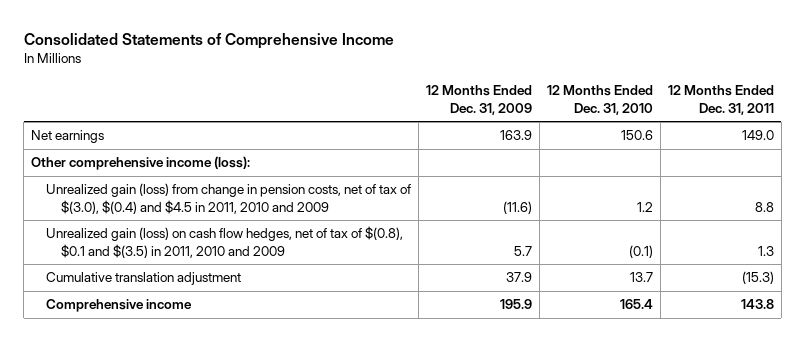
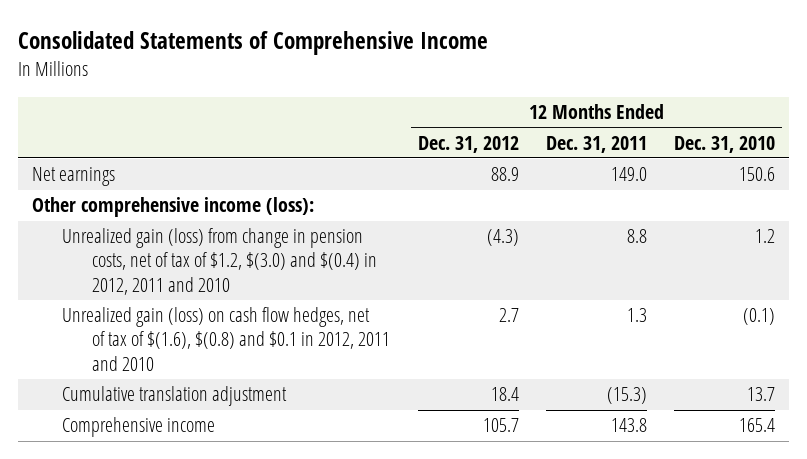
[426,85,533,115] 12 Months Ended Dec. 31, 2009 -> none
none -> [417,135,519,153] Dec. 31, 2012
[46,183,412,214] Unrealized gain (loss) from change in pension costs, net of tax of $(3.0), $(0.4) and $4.5 in 2011, 2010 and 2009 -> [62,228,378,295] Unrealized gain (loss) from change in pension costs, net of tax of $1.2, $(3.0) and $(0.4) in 2012, 2011 and 2010
[46,226,404,258] Unrealized gain (loss) on cash flow hedges, net of tax of $(0.8), $0.1 and $(3.5) in 2011, 2010 and 2009 -> [62,307,391,371] Unrealized gain (loss) on cash flow hedges, net of tax of $(1.6), $(0.8) and $0.1 in 2012, 2011 and 2010

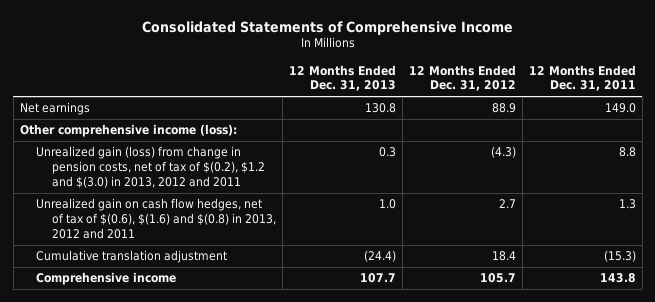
[674,135,776,153] Dec. 31, 2010 -> none
none -> [288,64,396,92] 12 Months Ended Dec. 31, 2013
[62,228,378,295] Unrealized gain (loss) from change in pension costs, net of tax of $1.2, $(3.0) and $(0.4) in 2012, 2011 and 2010 -> [35,146,266,189] Unrealized gain (loss) from change in pension costs, net of tax of $(0.2), $1.2 and $(3.0) in 2013, 2012 and 2011
[62,307,391,371] Unrealized gain (loss) on cash flow hedges, net of tax of $(1.6), $(0.8) and $0.1 in 2012, 2011 and 2010 -> [35,198,277,240] Unrealized gain on cash flow hedges, net of tax of $(0.6), $(1.6) and $(0.8) in 2013, 2012 and 2011

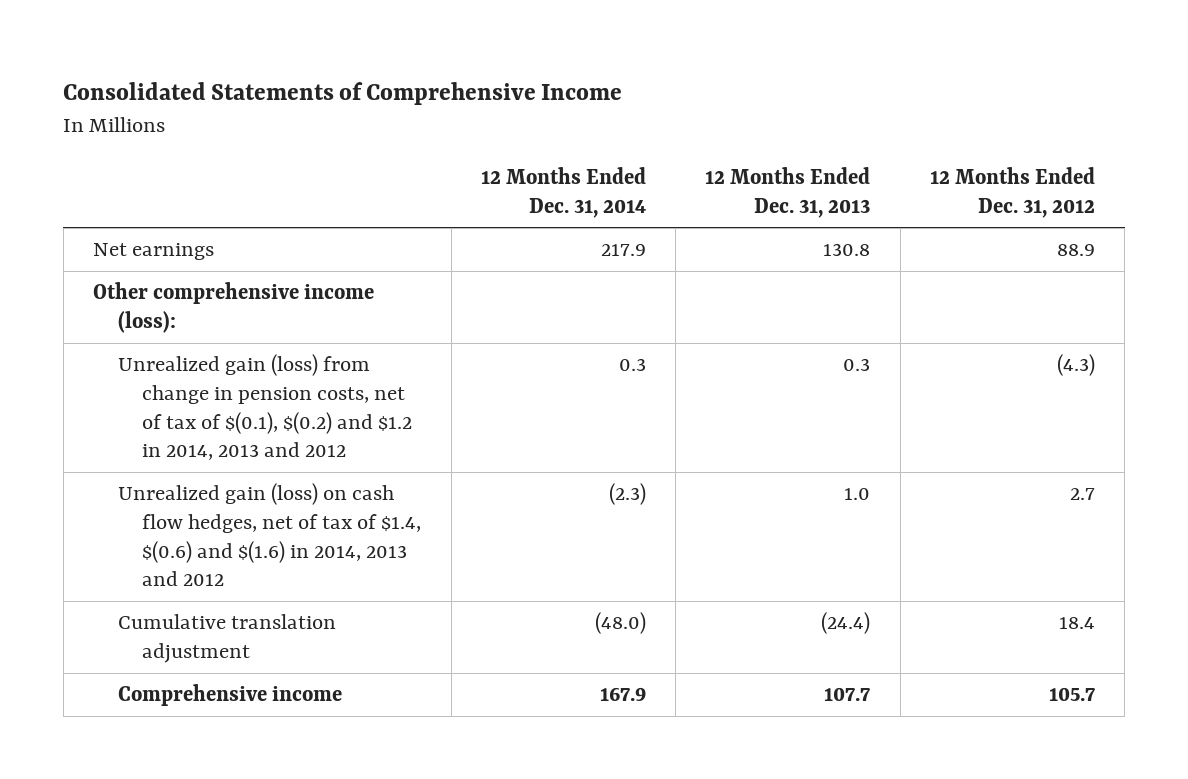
[528,64,636,92] 12 Months Ended Dec. 31, 2011 -> none
none -> [480,166,646,218] 12 Months Ended Dec. 31, 2014
[35,146,266,189] Unrealized gain (loss) from change in pension costs, net of tax of $(0.2), $1.2 and $(3.0) in 2013, 2012 and 2011 -> [117,354,413,461] Unrealized gain (loss) from change in pension costs, net of tax of $(0.1), $(0.2) and $1.2 in 2014, 2013 and 2012
[35,198,277,240] Unrealized gain on cash flow hedges, net of tax of $(0.6), $(1.6) and $(0.8) in 2013, 2012 and 2011 -> [117,483,422,587] Unrealized gain (loss) on cash flow hedges, net of tax of $1.4, $(0.6) and $(1.6) in 2014, 2013 and 2012

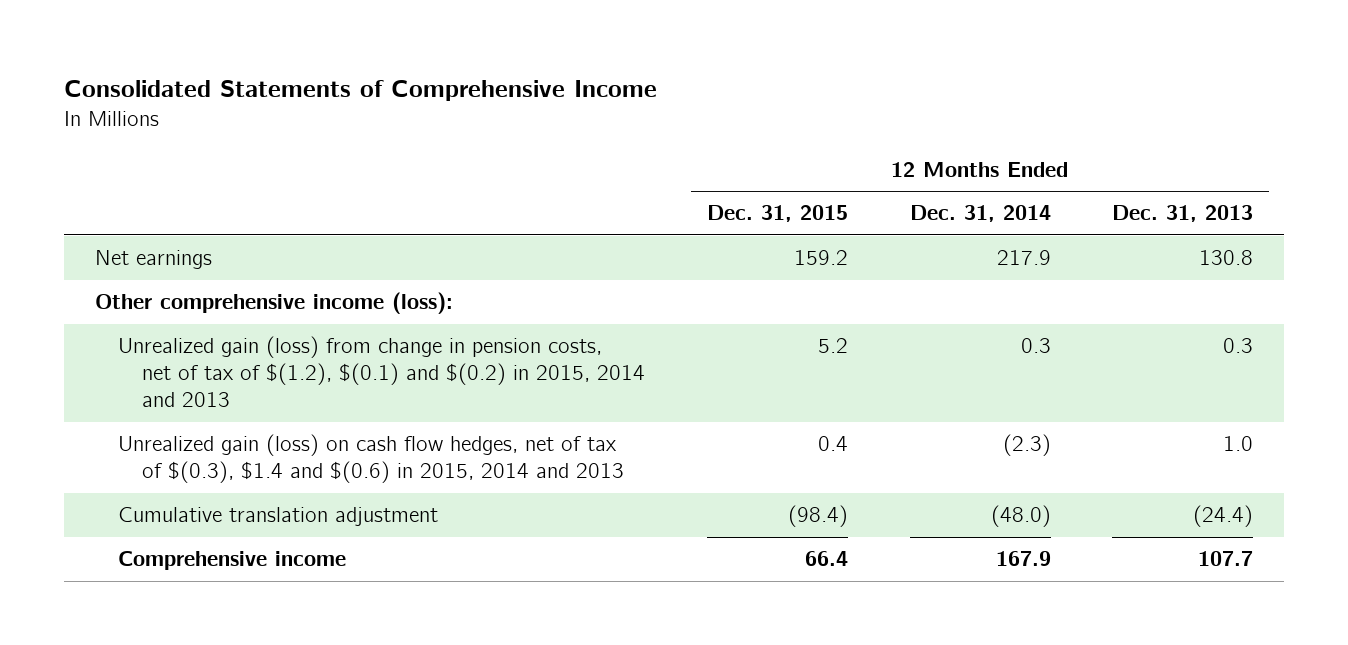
[929,166,1095,218] 12 Months Ended Dec. 31, 2012 -> none
none -> [706,205,848,223] Dec. 31, 2015
[117,354,413,461] Unrealized gain (loss) from change in pension costs, net of tax of $(0.1), $(0.2) and $1.2 in 2014, 2013 and 2012 -> [118,336,646,408] Unrealized gain (loss) from change in pension costs, net of tax of $(1.2), $(0.1) and $(0.2) in 2015, 2014 and 2013
[117,483,422,587] Unrealized gain (loss) on cash flow hedges, net of tax of $1.4, $(0.6) and $(1.6) in 2014, 2013 and 2012 -> [118,434,625,484] Unrealized gain (loss) on cash flow hedges, net of tax of $(0.3), $1.4 and $(0.6) in 2015, 2014 and 2013

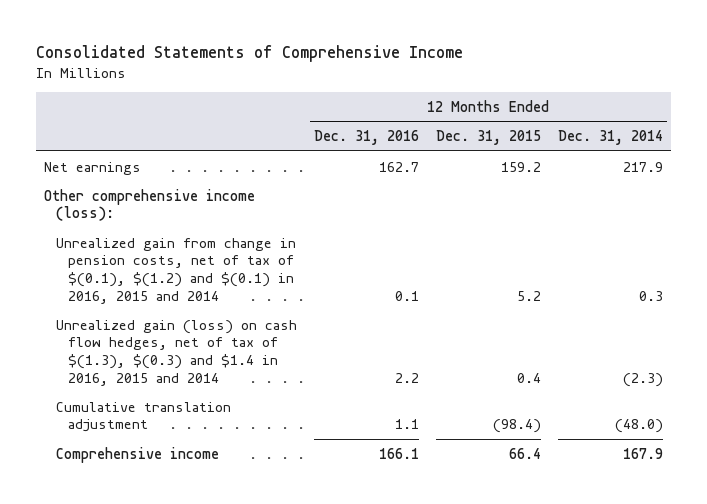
[1112,205,1254,223] Dec. 31, 2013 -> none
none -> [313,130,419,146] Dec. 31, 2016
[118,336,646,408] Unrealized gain (loss) from change in pension costs, net of tax of $(1.2), $(0.1) and $(0.2) in 2015, 2014 and 2013 -> [55,237,296,304] Unrealized gain from change in pension costs, net of tax of $(0.1), $(1.2) and $(0.1) in 2016, 2015 and 2014
[118,434,625,484] Unrealized gain (loss) on cash flow hedges, net of tax of $(0.3), $1.4 and $(0.6) in 2015, 2014 and 2013 -> [55,319,297,386] Unrealized gain (loss) on cash flow hedges, net of tax of $(1.3), $(0.3) and $1.4 in 2016, 2015 and 2014

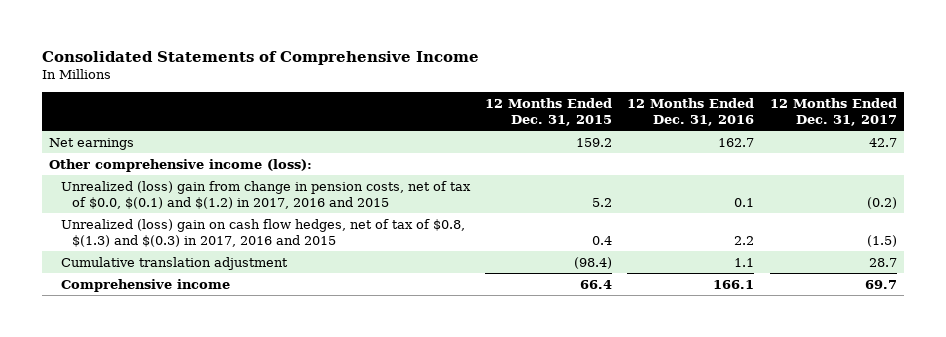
[557,130,663,146] Dec. 31, 2014 -> none
none -> [769,97,897,126] 12 Months Ended Dec. 31, 2017
[55,237,296,304] Unrealized gain from change in pension costs, net of tax of $(0.1), $(1.2) and $(0.1) in 2016, 2015 and 2014 -> [60,180,471,209] Unrealized (loss) gain from change in pension costs, net of tax of $0.0, $(0.1) and $(1.2) in 2017, 2016 and 2015
[55,319,297,386] Unrealized gain (loss) on cash flow hedges, net of tax of $(1.3), $(0.3) and $1.4 in 2016, 2015 and 2014 -> [60,218,465,247] Unrealized (loss) gain on cash flow hedges, net of tax of $0.8, $(1.3) and $(0.3) in 2017, 2016 and 2015

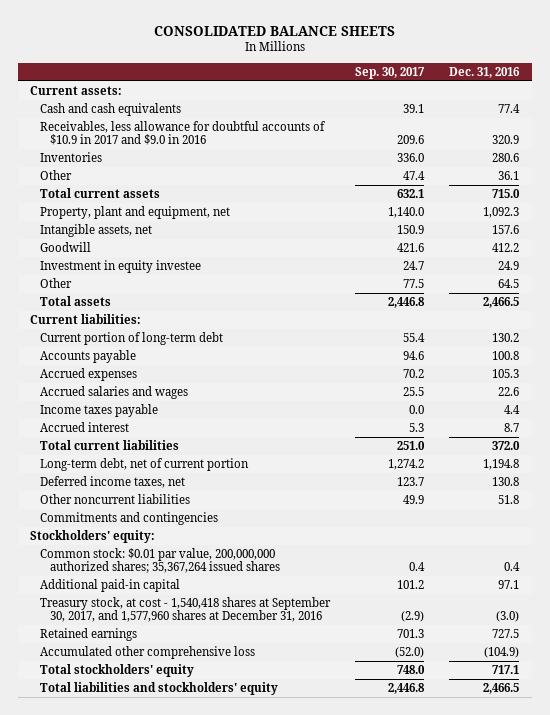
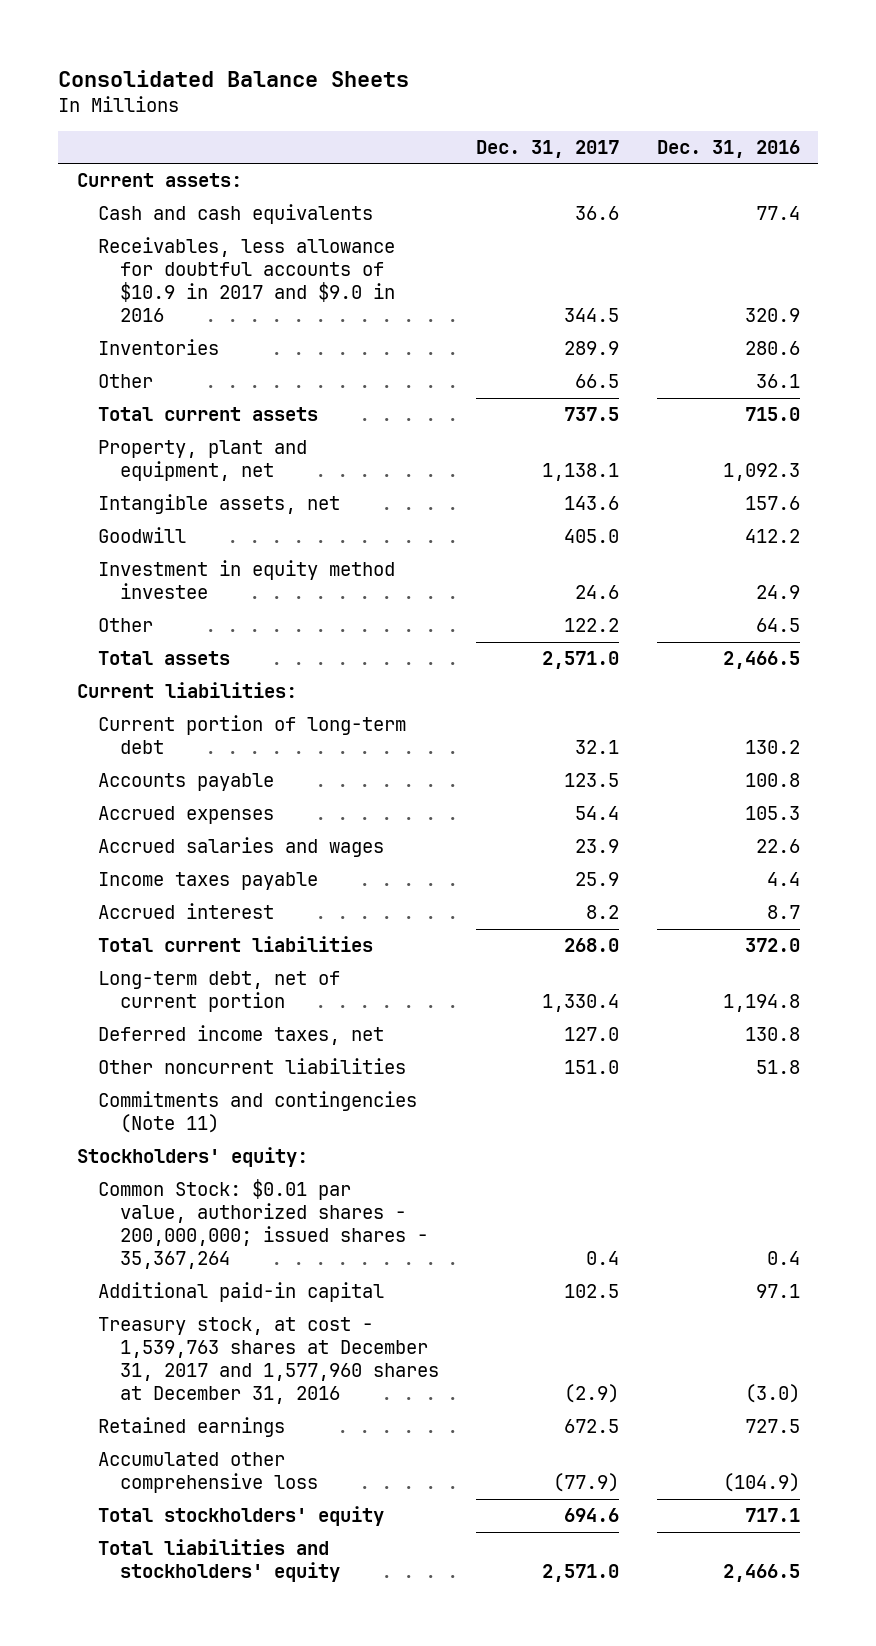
[153,25,395,36] CONSOLIDATED BALANCE SHEETS -> [58,69,410,87] Consolidated Balance Sheets
[355,66,426,79] Sep. 30, 2017 -> none
none -> [476,139,620,158] Dec. 31, 2017
[40,260,202,274] Investment in equity investee -> [98,560,396,600] Investment in equity method investee
[40,512,219,526] Commitments and contingencies -> [98,1091,418,1134] Commitments and contingencies (Note 11)
[40,548,280,574] Common stock: $0.01 par value, 200,000,000 authorized shares; 35,367,264 issued shares -> [98,1179,429,1270] Common Stock: $0.01 par value, authorized shares - 200,000,000; issued shares - 35,367,264
[40,597,332,623] Treasury stock, at cost - 1,540,418 shares at September 30, 2017, and 1,577,960 shares at December 31, 2016 -> [98,1317,440,1405] Treasury stock, at cost - 1,539,763 shares at December 31, 2017 and 1,577,960 shares at December 31, 2016

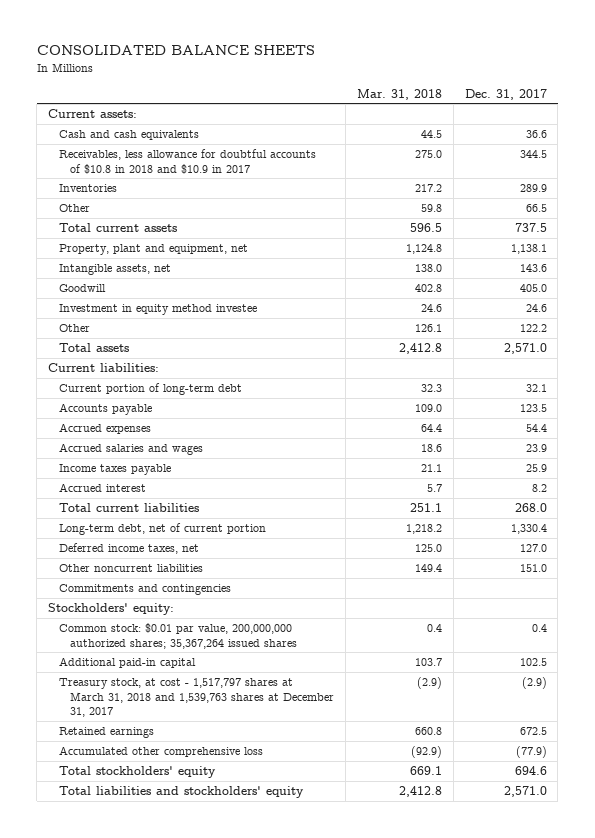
[58,69,410,87] Consolidated Balance Sheets -> [36,45,315,56] CONSOLIDATED BALANCE SHEETS
[656,139,800,158] Dec. 31, 2016 -> none
none -> [356,88,442,100] Mar. 31, 2018
[98,237,396,323] Receivables, less allowance for doubtful accounts of $10.9 in 2017 and $9.0 in 2016 -> [59,148,317,174] Receivables, less allowance for doubtful accounts of $10.8 in 2018 and $10.9 in 2017
[98,1091,418,1134] Commitments and contingencies (Note 11) -> [59,583,232,595] Commitments and contingencies
[98,1179,429,1270] Common Stock: $0.01 par value, authorized shares - 200,000,000; issued shares - 35,367,264 -> [59,622,297,649] Common stock: $0.01 par value, 200,000,000 authorized shares; 35,367,264 issued shares
[98,1317,440,1405] Treasury stock, at cost - 1,539,763 shares at December 31, 2017 and 1,577,960 shares at December 31, 2016 -> [59,677,334,718] Treasury stock, at cost - 1,517,797 shares at March 31, 2018 and 1,539,763 shares at December 31, 2017

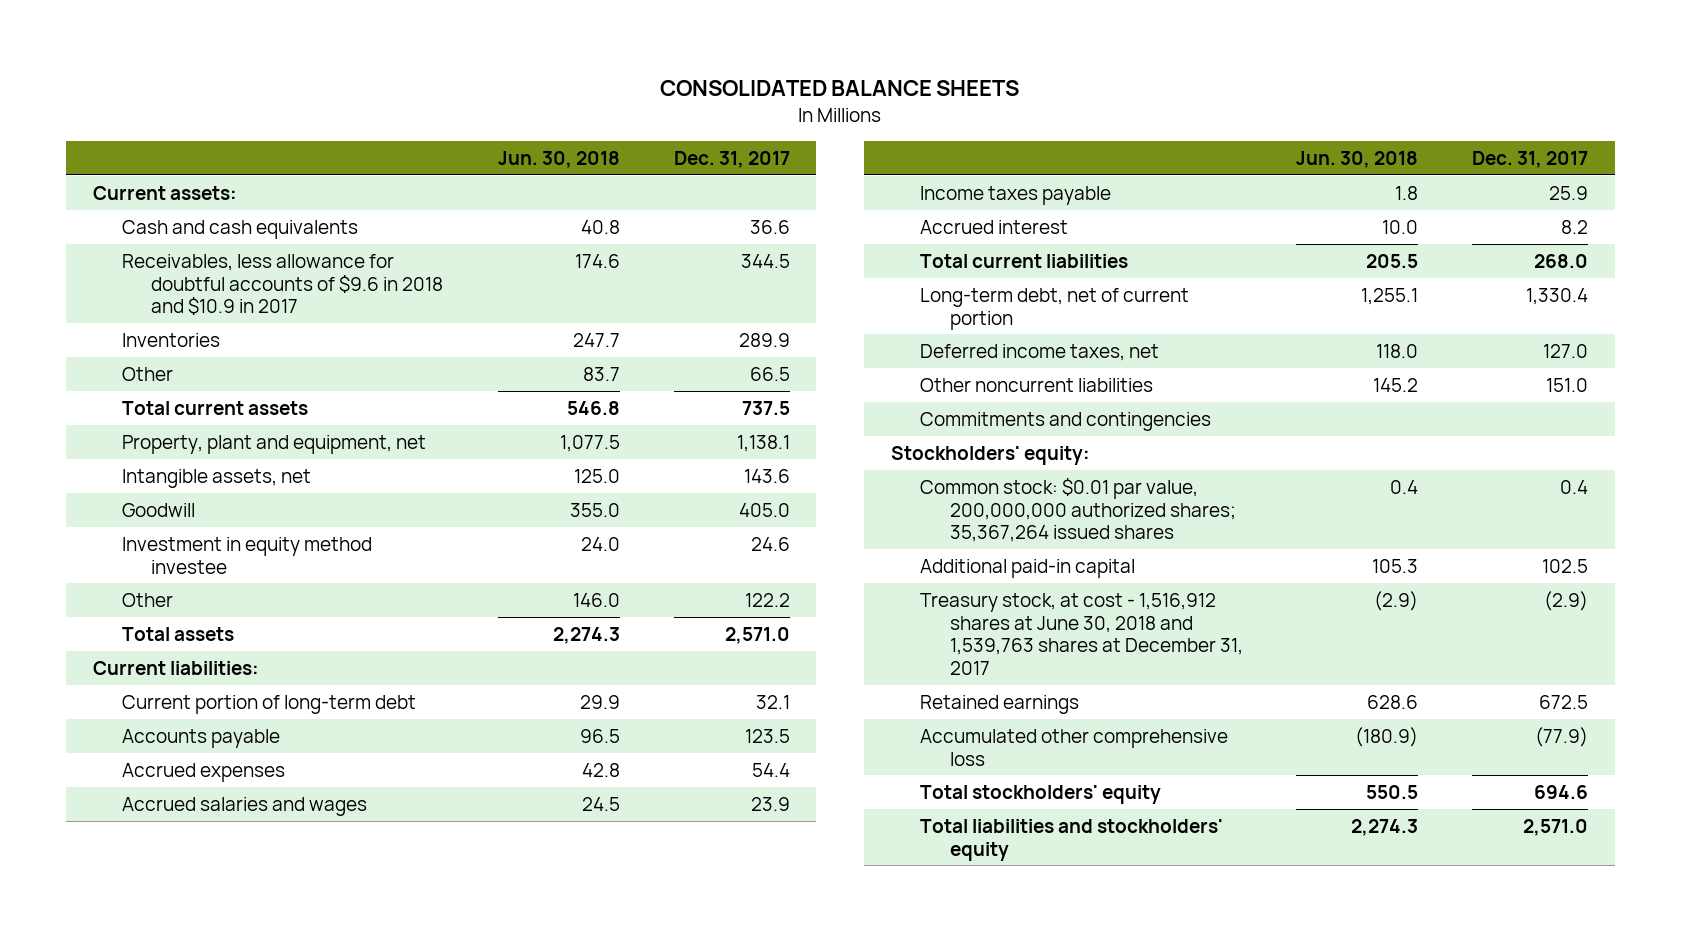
[356,88,442,100] Mar. 31, 2018 -> none
none -> [498,150,621,168] Jun. 30, 2018
[59,148,317,174] Receivables, less allowance for doubtful accounts of $10.8 in 2018 and $10.9 in 2017 -> [122,253,444,316] Receivables, less allowance for doubtful accounts of $9.6 in 2018 and $10.9 in 2017
[59,677,334,718] Treasury stock, at cost - 1,517,797 shares at March 31, 2018 and 1,539,763 shares at December 31, 2017 -> [920,592,1243,675] Treasury stock, at cost - 1,516,912 shares at June 30, 2018 and 1,539,763 shares at December 31, 2017

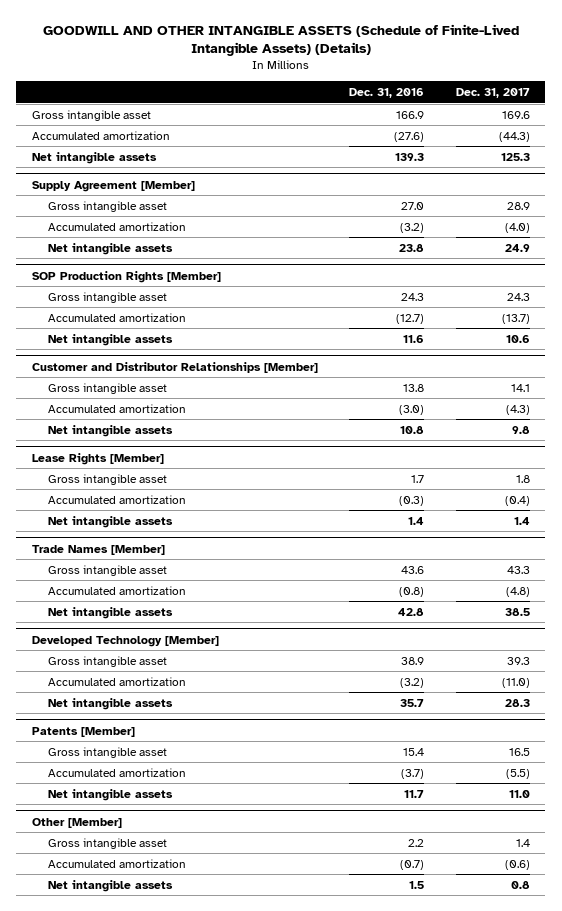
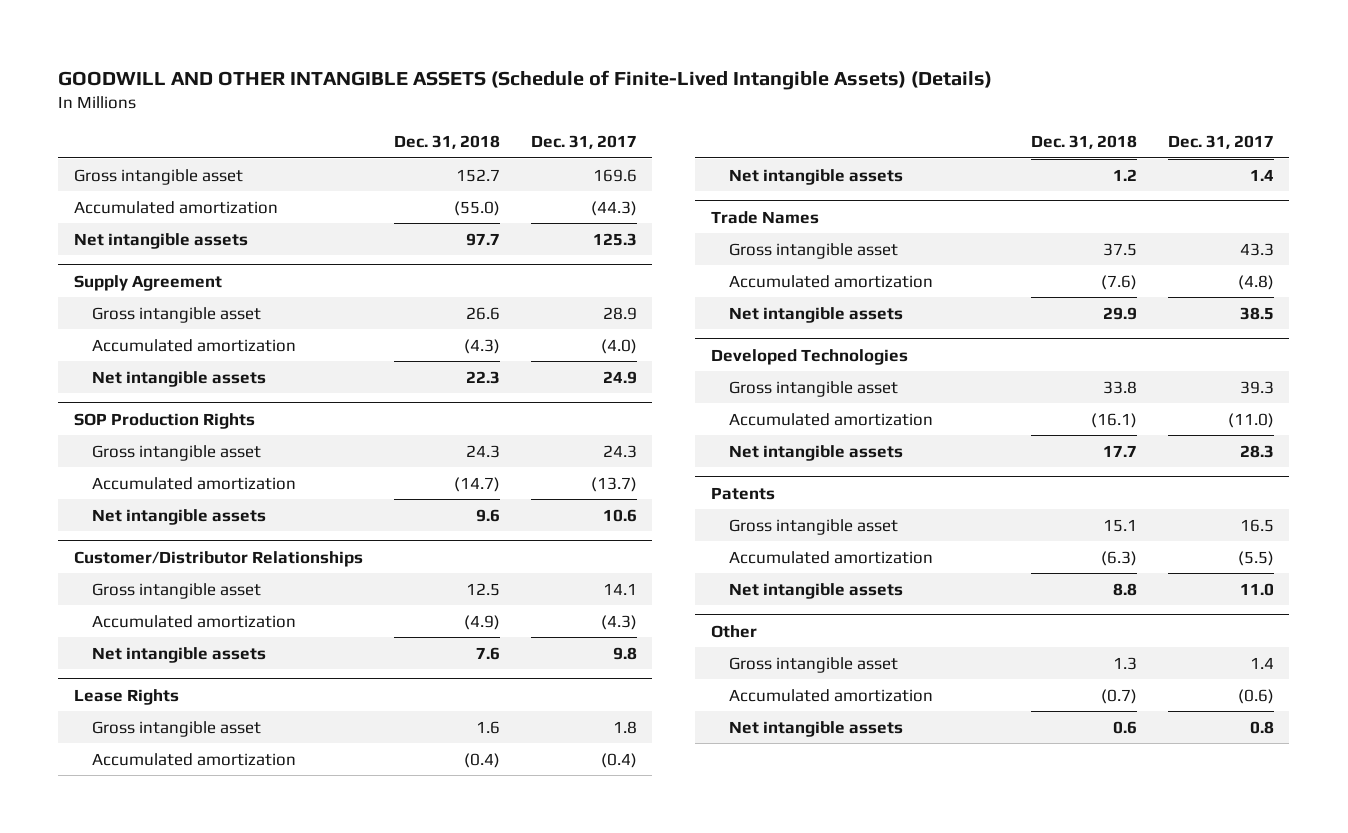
[349,88,425,99] Dec. 31, 2016 -> none
none -> [393,135,500,150] Dec. 31, 2018
[32,180,196,192] Supply Agreement [Member] -> [73,274,222,291] Supply Agreement
[32,270,222,283] SOP Production Rights [Member] -> [73,412,255,429] SOP Production Rights
[32,361,319,373] Customer and Distributor Relationships [Member] -> [73,550,363,567] Customer/Distributor Relationships
[32,452,165,465] Lease Rights [Member] -> [73,688,179,705] Lease Rights
[32,544,166,555] Trade Names [Member] -> [710,210,819,224] Trade Names
[32,635,220,647] Developed Technology [Member] -> [710,348,908,365] Developed Technologies
[32,726,136,737] Patents [Member] -> [710,486,775,500] Patents
[32,817,123,828] Other [Member] -> [710,624,757,638] Other

